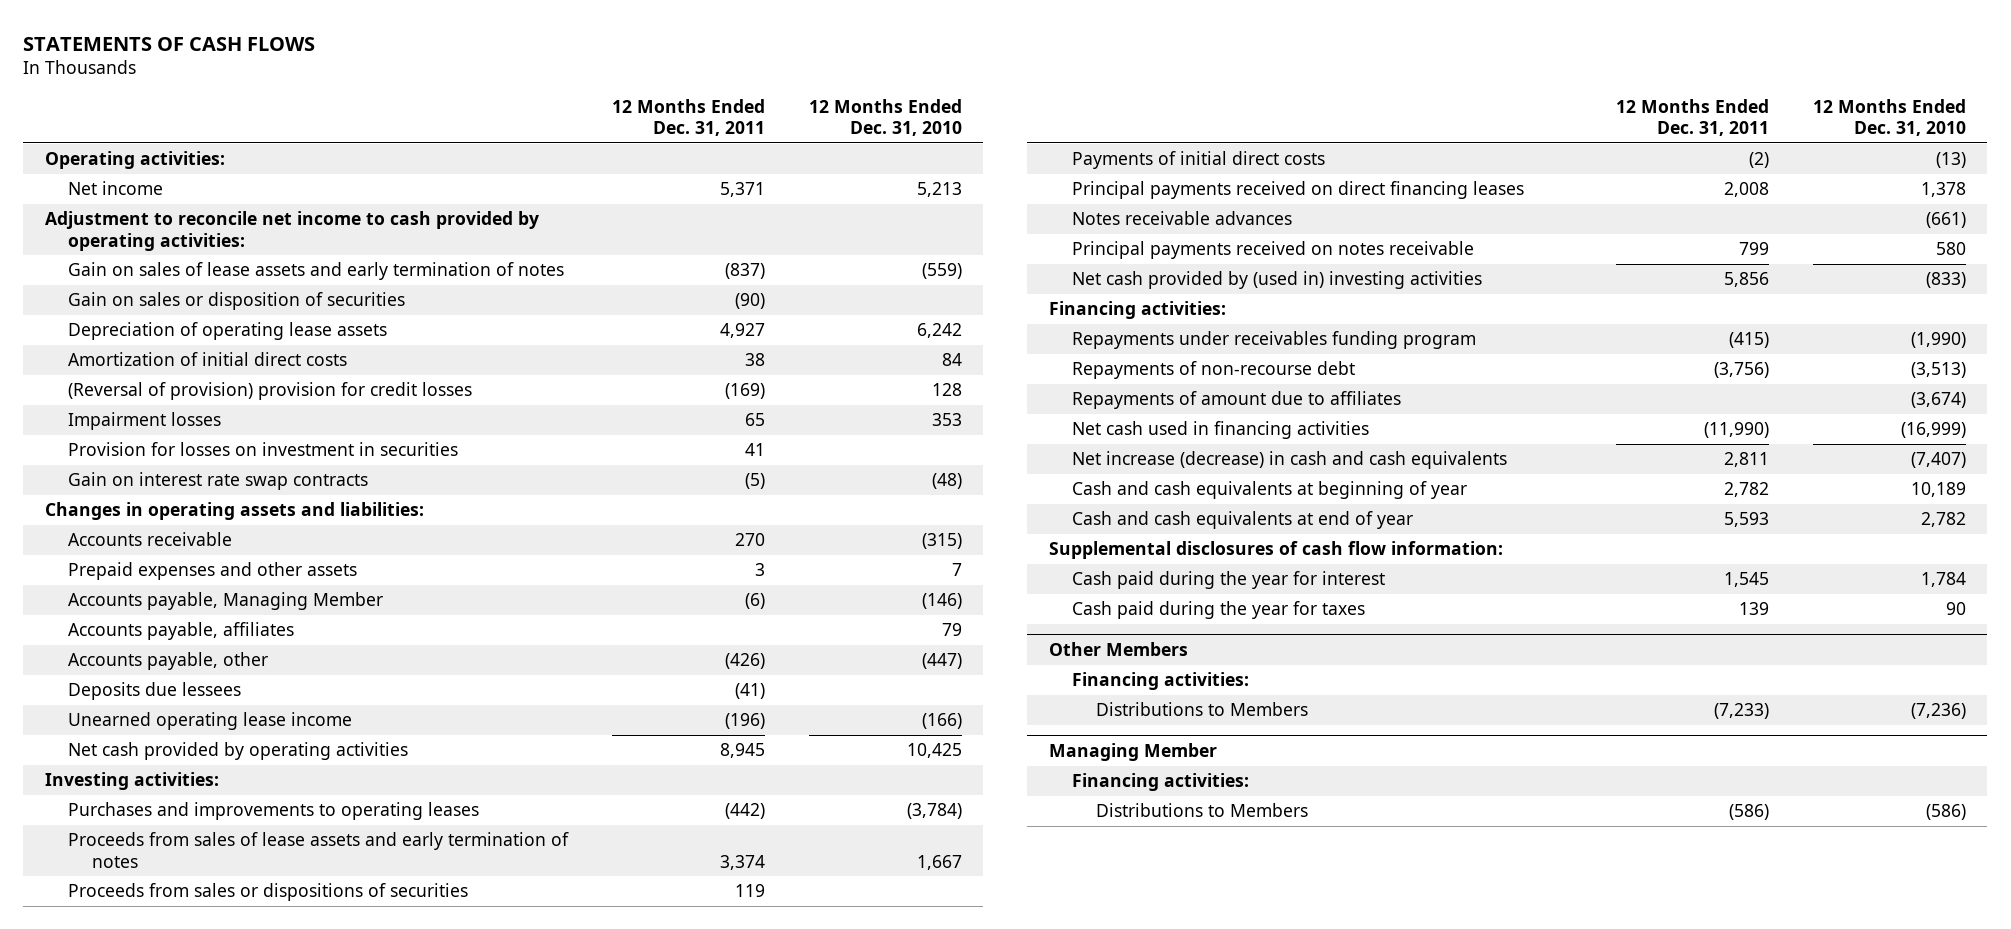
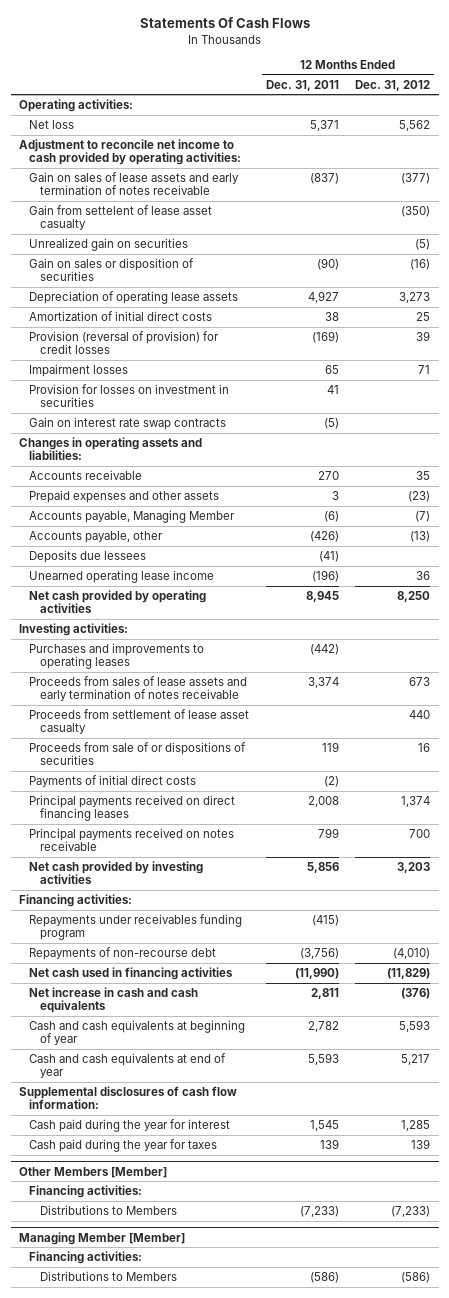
[23,36,316,51] STATEMENTS OF CASH FLOWS -> [139,17,310,29] Statements Of Cash Flows
[808,98,962,137] 12 Months Ended Dec. 31, 2010 -> none
none -> [355,79,431,91] Dec. 31, 2012
[68,181,164,196] Net income -> [29,119,75,129] Net loss
[68,262,565,281] Gain on sales of lease assets and early termination of notes -> [29,171,240,196] Gain on sales of lease assets and early termination of notes receivable
none -> [29,204,213,231] Gain from settelent of lease asset casualty
none -> [29,237,189,251] Unrealized gain on securities
[68,382,473,401] (Reversal of provision) provision for credit losses -> [29,330,220,355] Provision (reversal of provision) for credit losses
[68,622,295,641] Accounts payable, affiliates -> none
[68,832,570,868] Proceeds from sales of lease assets and early termination of notes -> [29,675,248,702] Proceeds from sales of lease assets and early termination of notes receivable
none -> [29,708,250,735] Proceeds from settlement of lease asset casualty
[68,883,469,902] Proceeds from sales or dispositions of securities -> [29,741,247,766] Proceeds from sale of or dispositions of securities
[1072,211,1293,226] Notes receivable advances -> none
[1072,271,1483,290] Net cash provided by (used in) investing activities -> [29,860,204,885] Net cash provided by investing activities
[1072,391,1402,410] Repayments of amount due to affiliates -> none
[1072,451,1508,470] Net increase (decrease) in cash and cash equivalents -> [29,986,199,1014] Net increase in cash and cash equivalents
[1049,641,1189,656] Other Members -> [18,1166,167,1178] Other Members [Member]
[1049,742,1218,761] Managing Member -> [18,1231,185,1245] Managing Member [Member]

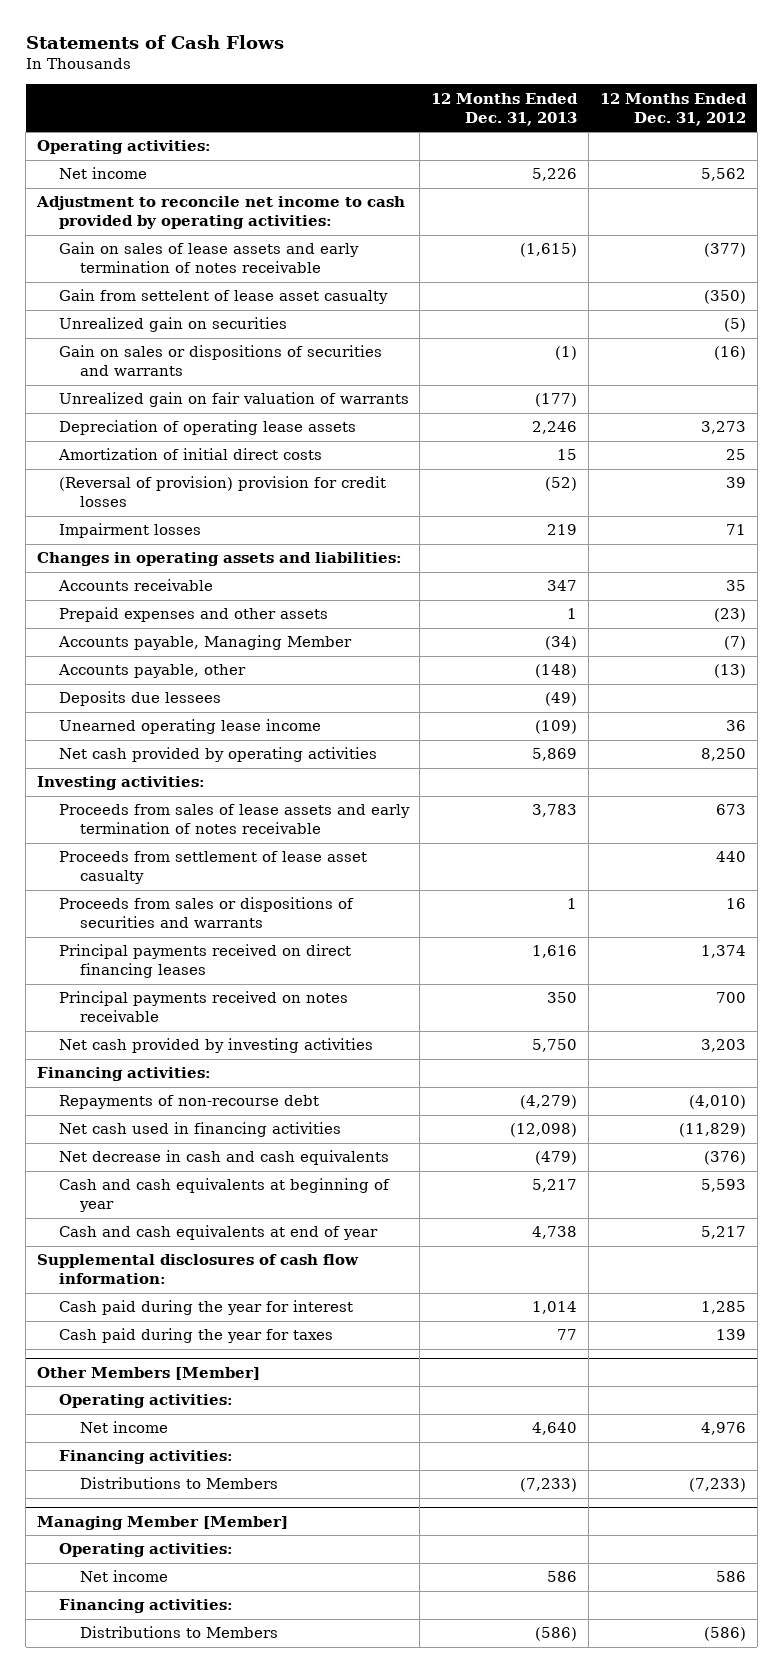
[139,17,310,29] Statements Of Cash Flows -> [25,35,284,50] Statements of Cash Flows
[265,79,339,91] Dec. 31, 2011 -> none
none -> [431,92,579,126] 12 Months Ended Dec. 31, 2013
[29,119,75,129] Net loss -> [58,167,147,180] Net income
[29,257,195,282] Gain on sales or disposition of securities -> [58,345,382,377] Gain on sales or dispositions of securities and warrants
none -> [58,392,409,408] Unrealized gain on fair valuation of warrants
[29,330,220,355] Provision (reversal of provision) for credit losses -> [58,476,386,508] (Reversal of provision) provision for credit losses
[29,383,230,408] Provision for losses on investment in securities -> none
[29,416,227,430] Gain on interest rate swap contracts -> none
[29,642,205,670] Purchases and improvements to operating leases -> none
[29,774,197,787] Payments of initial direct costs -> none
[29,741,247,766] Proceeds from sale of or dispositions of securities -> [58,897,354,929] Proceeds from sales or dispositions of securities and warrants
[29,913,243,941] Repayments under receivables funding program -> none
[29,986,199,1014] Net increase in cash and cash equivalents -> [58,1150,389,1166] Net decrease in cash and cash equivalents
none -> [58,1394,233,1409] Operating activities:
none -> [79,1421,168,1434] Net income
none -> [58,1543,233,1558] Operating activities:
none -> [79,1570,168,1583] Net income

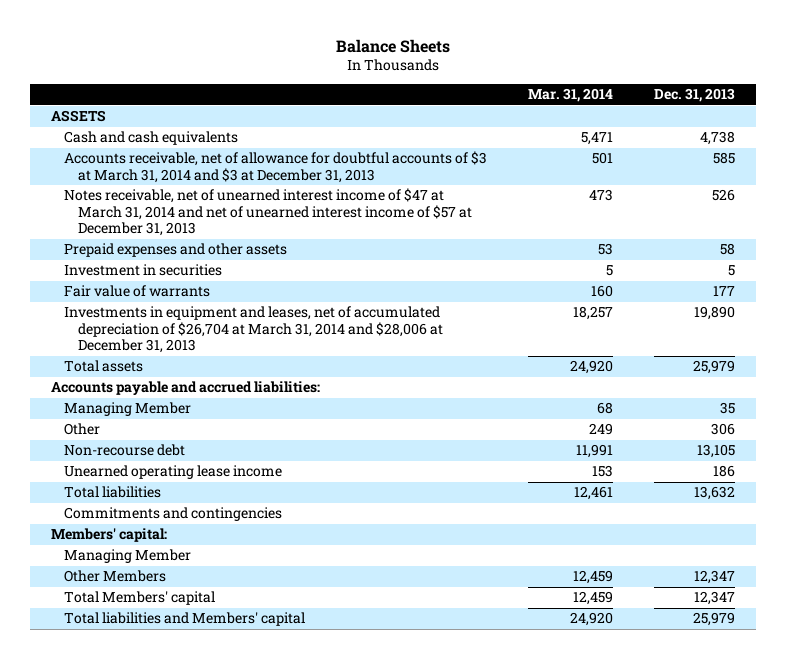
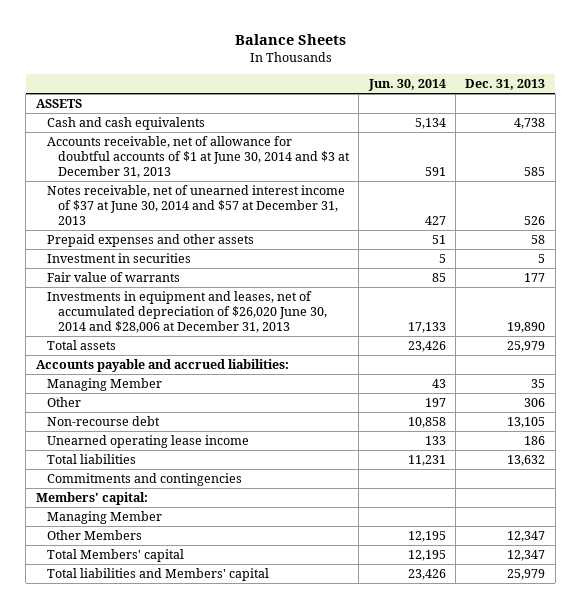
[528,88,614,103] Mar. 31, 2014 -> none
none -> [367,79,446,92] Jun. 30, 2014
[64,151,488,183] Accounts receivable, net of allowance for doubtful accounts of $3 at March 31, 2014 and $3 at December 31, 2013 -> [46,136,350,178] Accounts receivable, net of allowance for doubtful accounts of $1 at June 30, 2014 and $3 at December 31, 2013
[64,188,472,237] Notes receivable, net of unearned interest income of $47 at March 31, 2014 and net of unearned interest income of $57 at December 31, 2013 -> [46,185,345,225] Notes receivable, net of unearned interest income of $37 at June 30, 2014 and $57 at December 31, 2013
[64,306,443,354] Investments in equipment and leases, net of accumulated depreciation of $26,704 at March 31, 2014 and $28,006 at December 31, 2013 -> [46,291,327,333] Investments in equipment and leases, net of accumulated depreciation of $26,020 June 30, 2014 and $28,006 at December 31, 2013

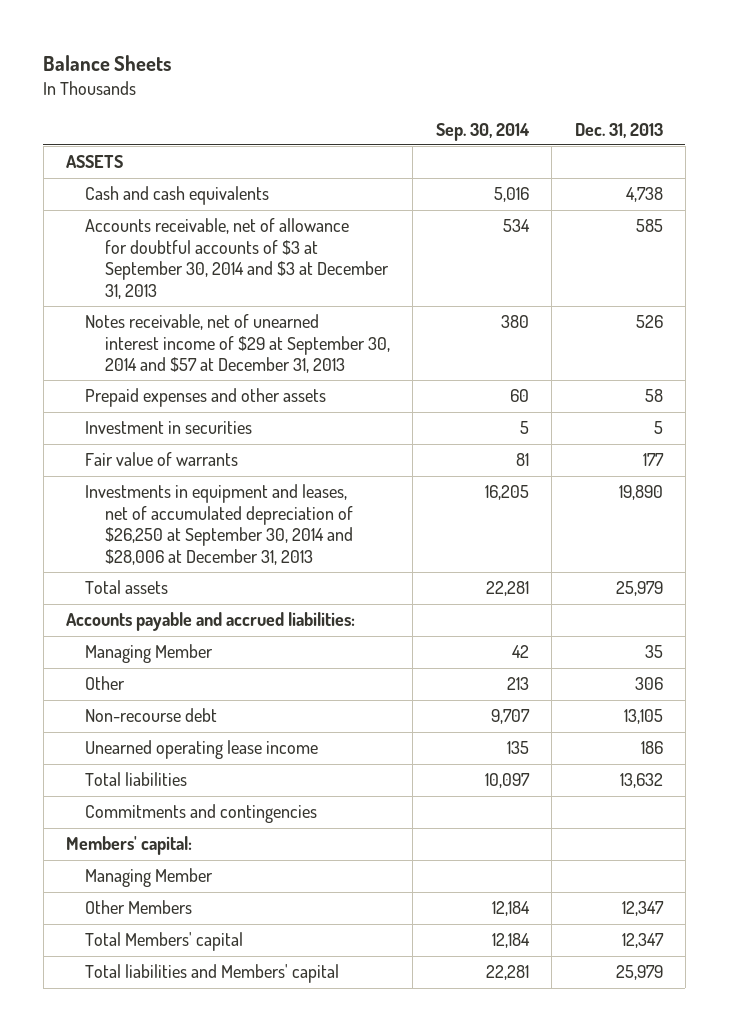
[367,79,446,92] Jun. 30, 2014 -> none
none -> [435,122,530,141] Sep. 30, 2014
[46,136,350,178] Accounts receivable, net of allowance for doubtful accounts of $1 at June 30, 2014 and $3 at December 31, 2013 -> [85,218,389,299] Accounts receivable, net of allowance for doubtful accounts of $3 at September 30, 2014 and $3 at December 31, 2013
[46,185,345,225] Notes receivable, net of unearned interest income of $37 at June 30, 2014 and $57 at December 31, 2013 -> [85,314,390,374] Notes receivable, net of unearned interest income of $29 at September 30, 2014 and $57 at December 31, 2013
[46,291,327,333] Investments in equipment and leases, net of accumulated depreciation of $26,020 June 30, 2014 and $28,006 at December 31, 2013 -> [85,484,353,565] Investments in equipment and leases, net of accumulated depreciation of $26,250 at September 30, 2014 and $28,006 at December 31, 2013

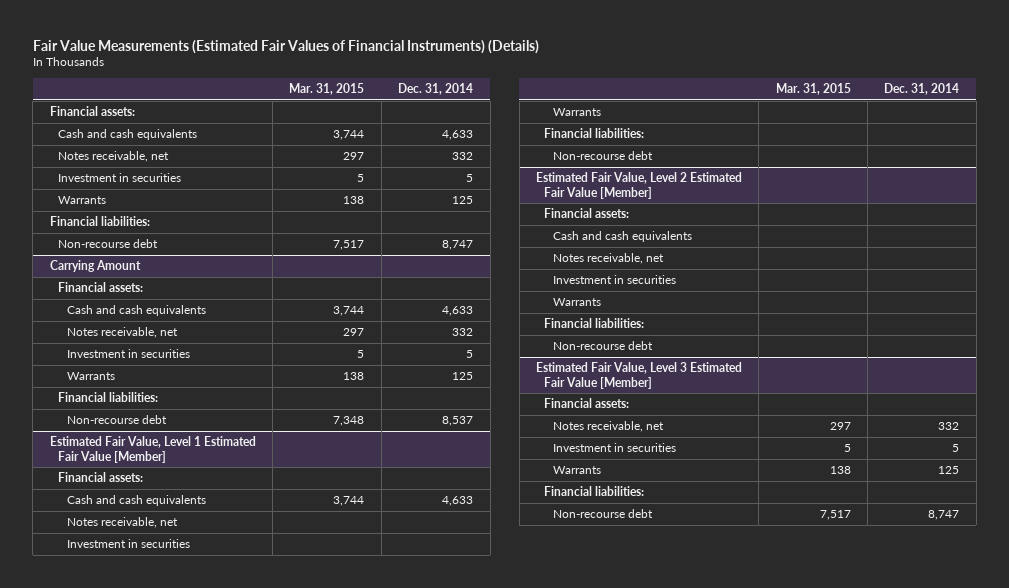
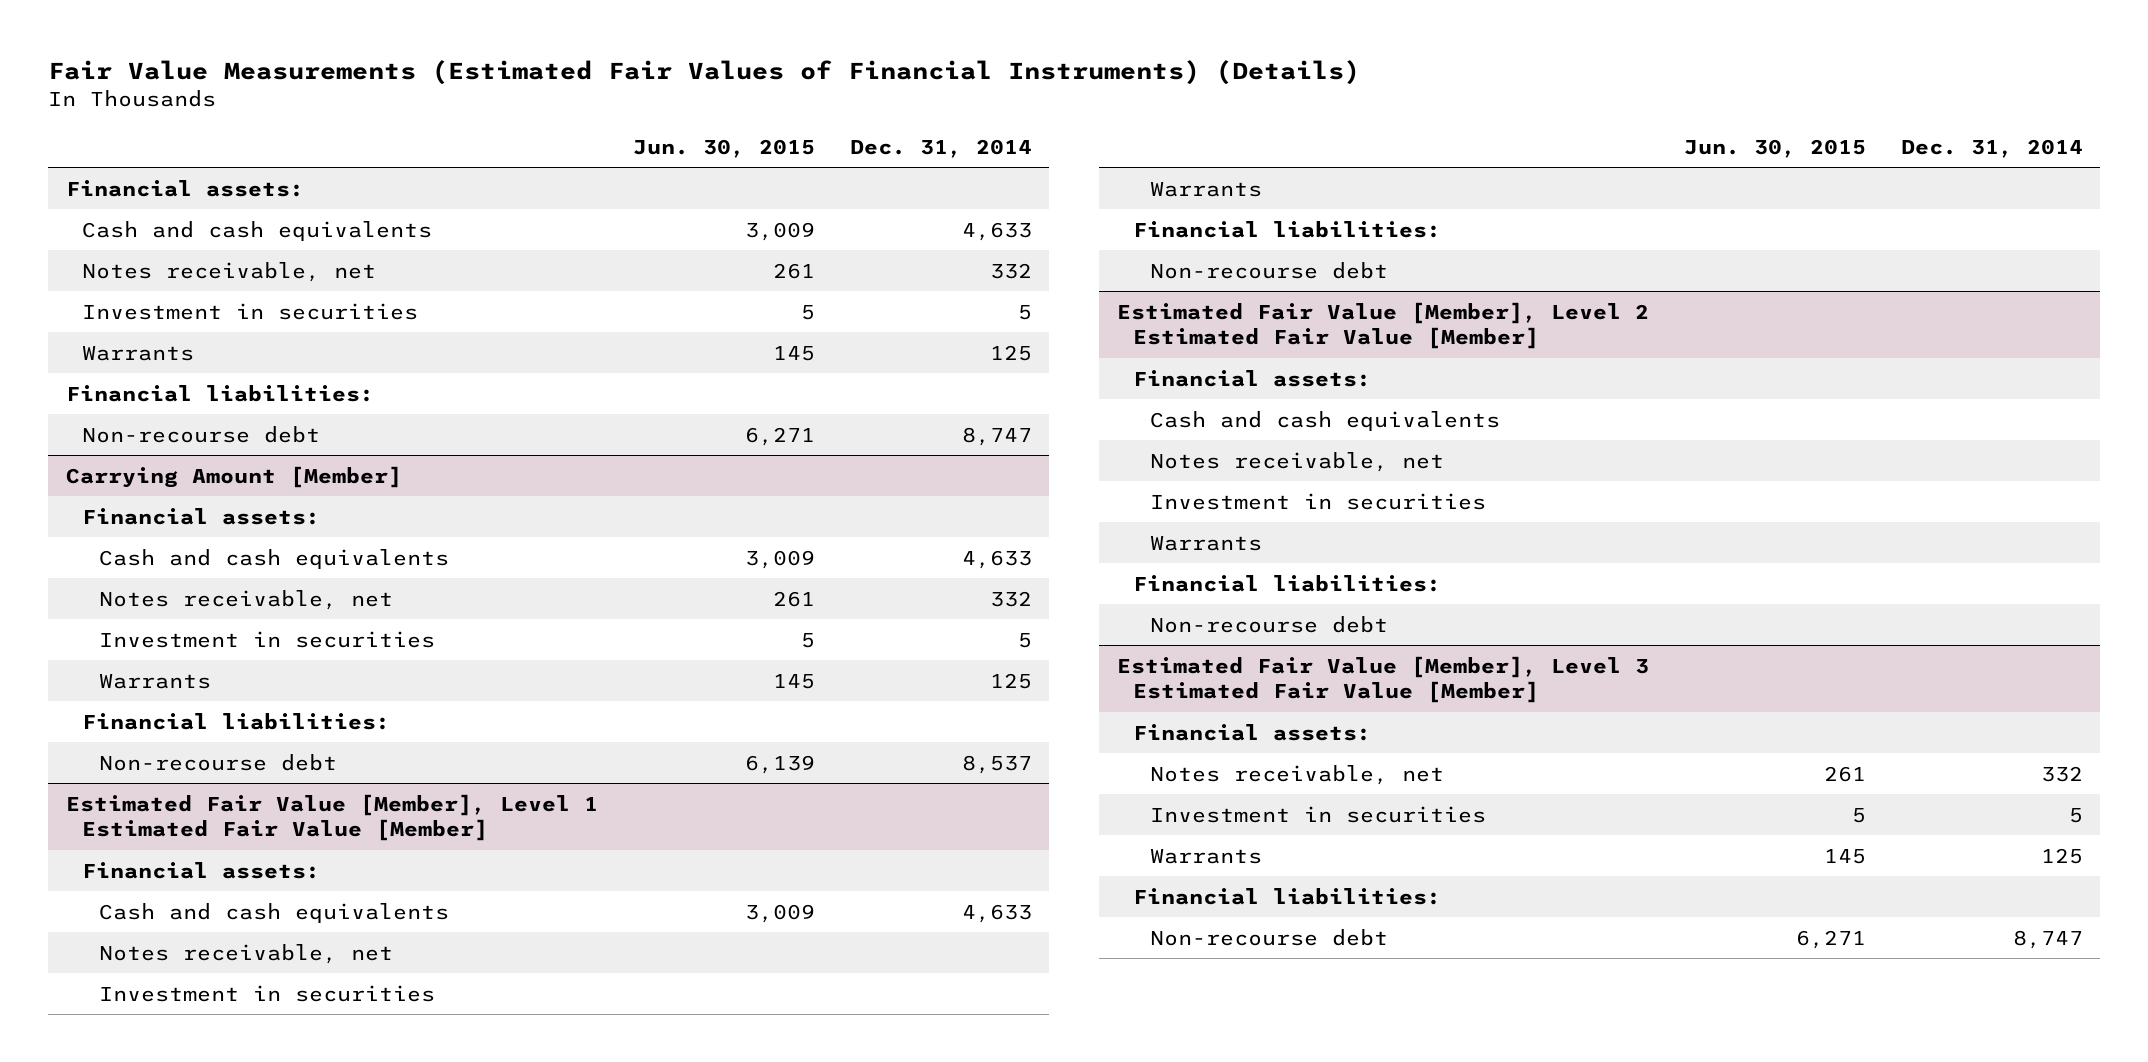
[289,82,365,95] Mar. 31, 2015 -> none
none -> [632,138,815,158] Jun. 30, 2015
[49,260,141,273] Carrying Amount -> [65,465,402,488] Carrying Amount [Member]
[49,436,256,463] Estimated Fair Value, Level 1 Estimated Fair Value [Member] -> [65,793,598,842] Estimated Fair Value [Member], Level 1 Estimated Fair Value [Member]
[535,172,742,199] Estimated Fair Value, Level 2 Estimated Fair Value [Member] -> [1116,301,1649,350] Estimated Fair Value [Member], Level 2 Estimated Fair Value [Member]
[535,362,742,389] Estimated Fair Value, Level 3 Estimated Fair Value [Member] -> [1116,655,1649,704] Estimated Fair Value [Member], Level 3 Estimated Fair Value [Member]

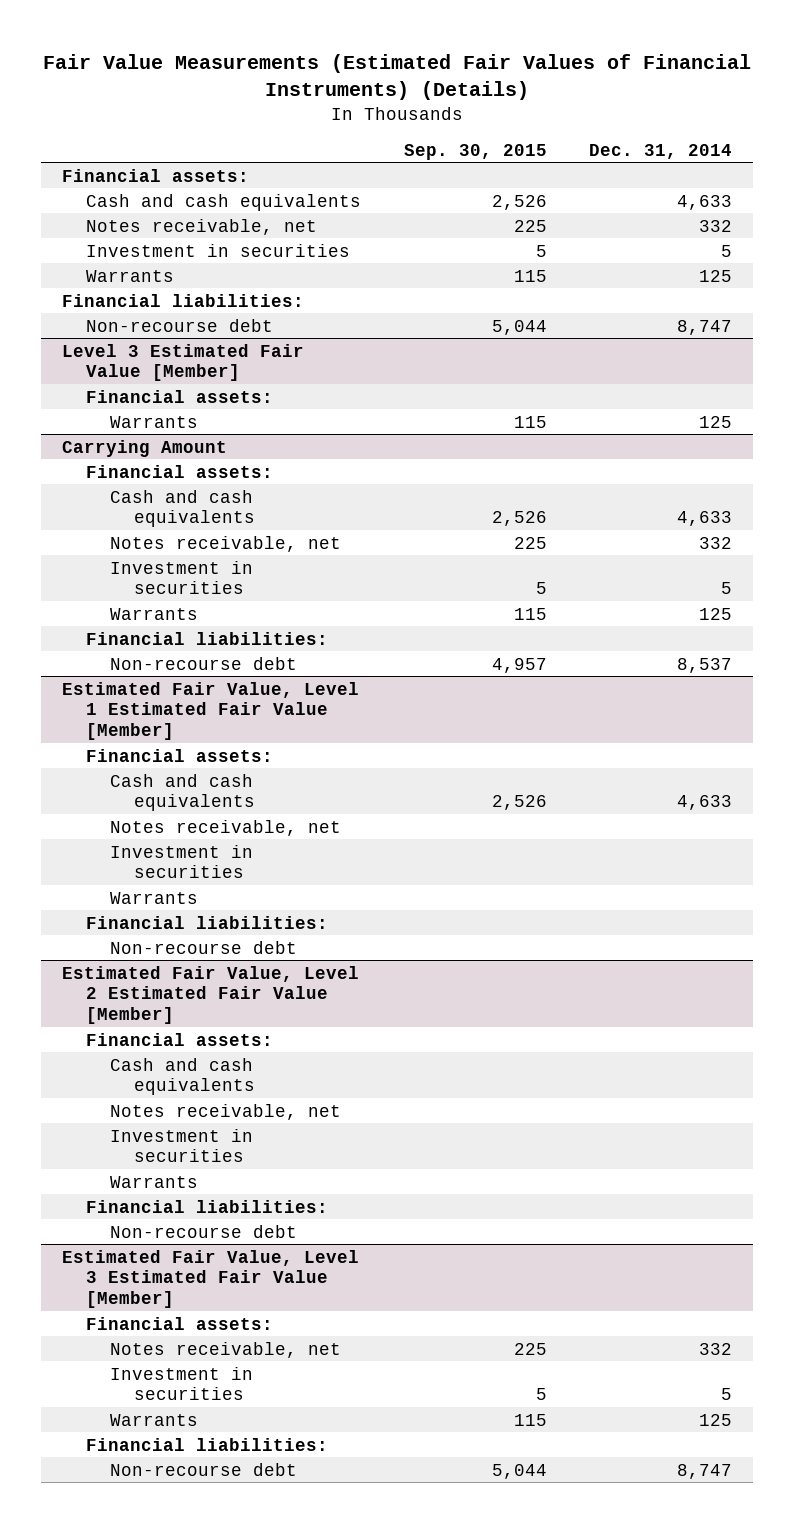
[632,138,815,158] Jun. 30, 2015 -> none
none -> [403,143,547,160] Sep. 30, 2015
[65,465,402,488] Carrying Amount [Member] -> none
none -> [62,343,305,382] Level 3 Estimated Fair Value [Member]
none -> [110,415,199,428] Warrants
none -> [62,439,228,457] Carrying Amount
none -> [86,464,274,478] Financial assets:
[65,793,598,842] Estimated Fair Value [Member], Level 1 Estimated Fair Value [Member] -> [62,681,360,741] Estimated Fair Value, Level 1 Estimated Fair Value [Member]
[1116,301,1649,350] Estimated Fair Value [Member], Level 2 Estimated Fair Value [Member] -> [62,965,360,1025] Estimated Fair Value, Level 2 Estimated Fair Value [Member]
[1116,655,1649,704] Estimated Fair Value [Member], Level 3 Estimated Fair Value [Member] -> [62,1249,360,1309] Estimated Fair Value, Level 3 Estimated Fair Value [Member]

